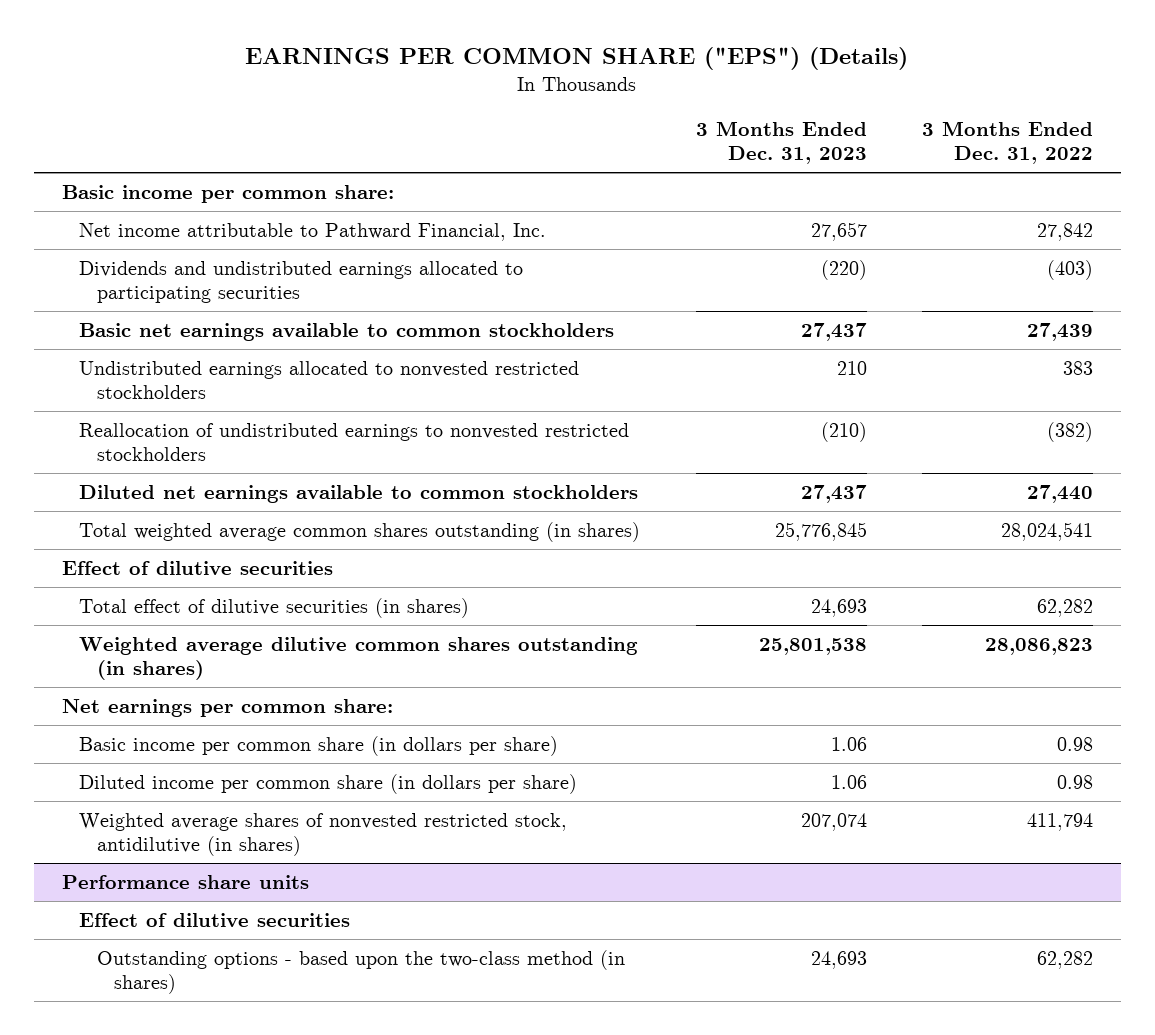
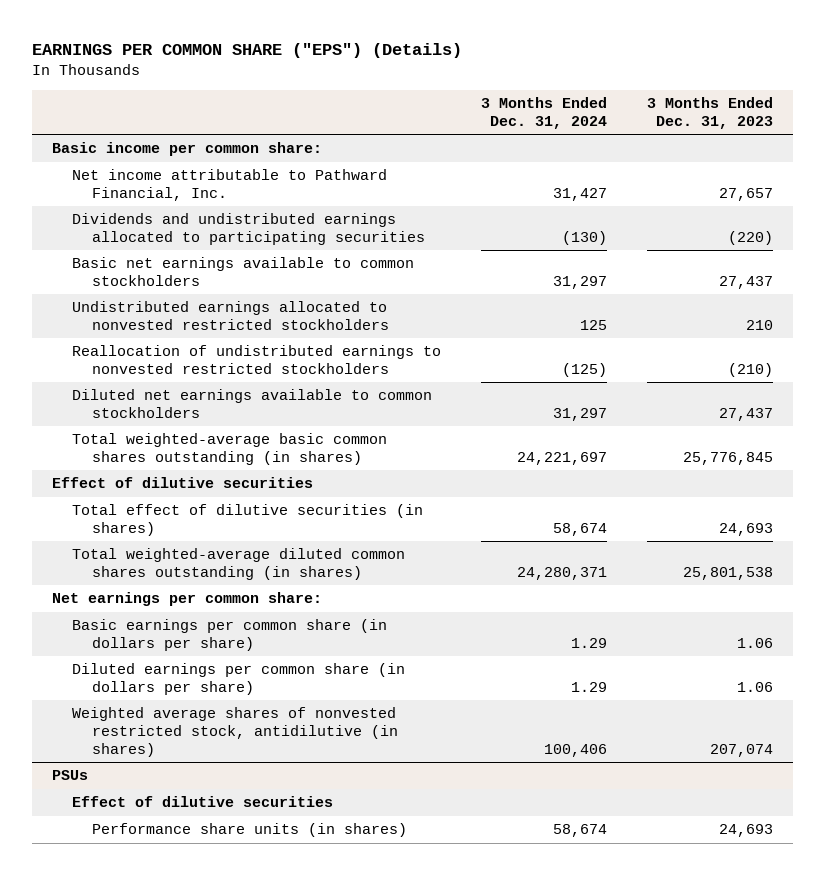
[921,120,1093,165] 3 Months Ended Dec. 31, 2022 -> none
none -> [480,97,607,129] 3 Months Ended Dec. 31, 2024
[79,521,641,542] Total weighted average common shares outstanding (in shares) -> [72,433,388,465] Total weighted-average basic common shares outstanding (in shares)
[79,636,639,681] Weighted average dilutive common shares outstanding (in shares) -> [72,548,406,580] Total weighted-average diluted common shares outstanding (in shares)
[79,735,559,756] Basic income per common share (in dollars per share) -> [72,619,388,651] Basic earnings per common share (in dollars per share)
[79,773,578,794] Diluted income per common share (in dollars per share) -> [72,663,406,695] Diluted earnings per common share (in dollars per share)
[61,874,309,889] Performance share units -> [51,770,88,781] PSUs
[96,949,625,995] Outstanding options - based upon the two-class method (in shares) -> [92,823,408,838] Performance share units (in shares)

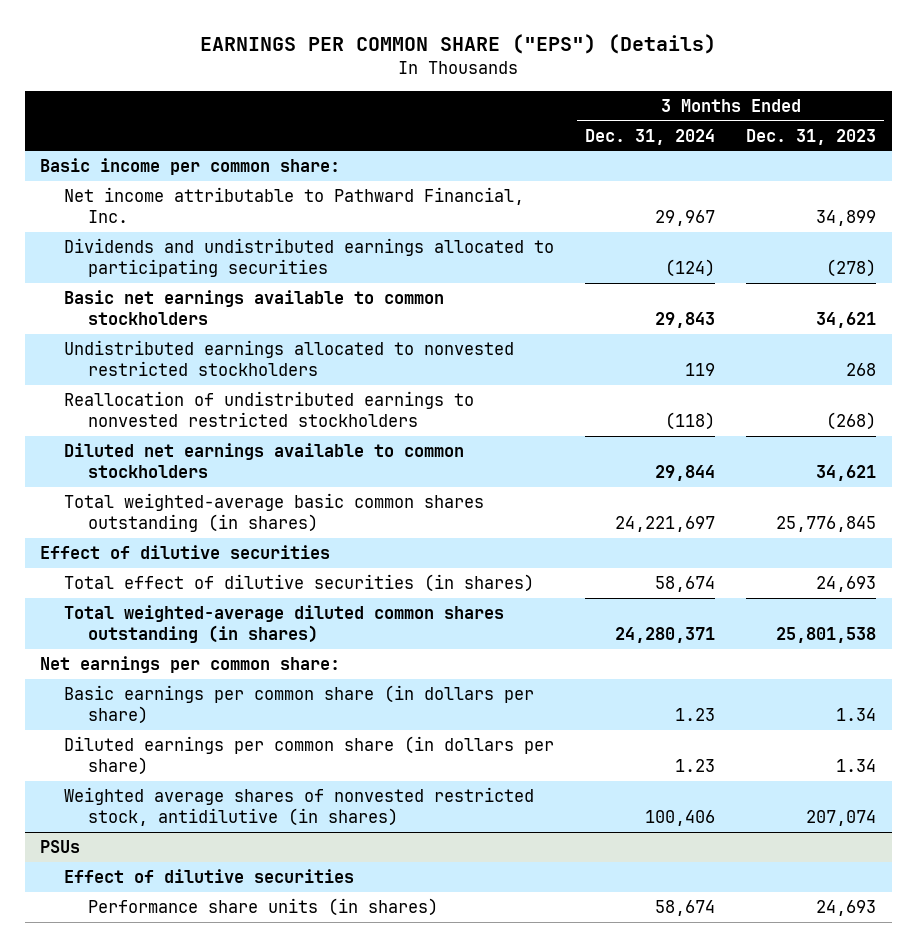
[552,187,607,201] 31,427 -> [655,209,716,226] 29,967
[718,187,773,201] 27,657 -> [816,209,877,226] 34,899
[561,230,607,245] (130) -> [665,258,716,277] (124)
[727,230,773,245] (220) -> [826,258,877,277] (278)
[552,275,607,289] 31,297 -> [655,311,716,328] 29,843
[718,275,773,289] 27,437 -> [816,311,877,328] 34,621
[579,319,607,330] 125 -> [685,362,716,376] 119
[745,319,773,330] 210 -> [846,362,877,376] 268
[561,362,607,377] (125) -> [665,411,716,430] (118)
[727,362,773,377] (210) -> [826,411,877,430] (268)
[552,407,607,421] 31,297 -> [655,464,716,481] 29,844
[718,407,773,421] 27,437 -> [816,464,877,481] 34,621
[570,637,607,648] 1.29 -> [675,707,716,721] 1.23
[736,637,773,648] 1.06 -> [836,707,877,721] 1.34
[570,681,607,692] 1.29 -> [675,758,716,772] 1.23
[736,681,773,692] 1.06 -> [836,758,877,772] 1.34

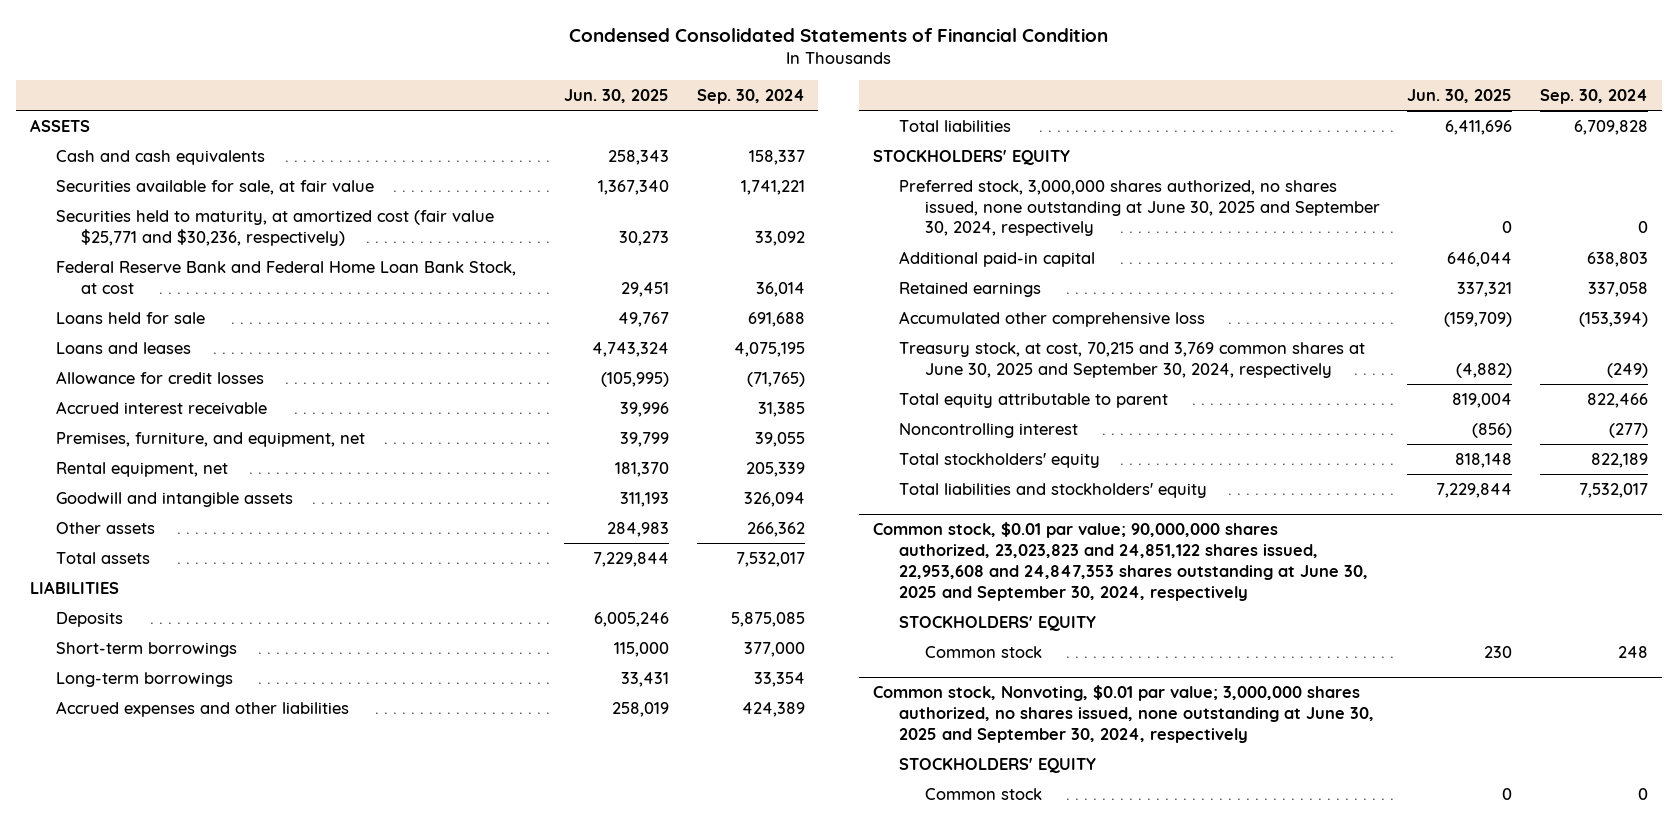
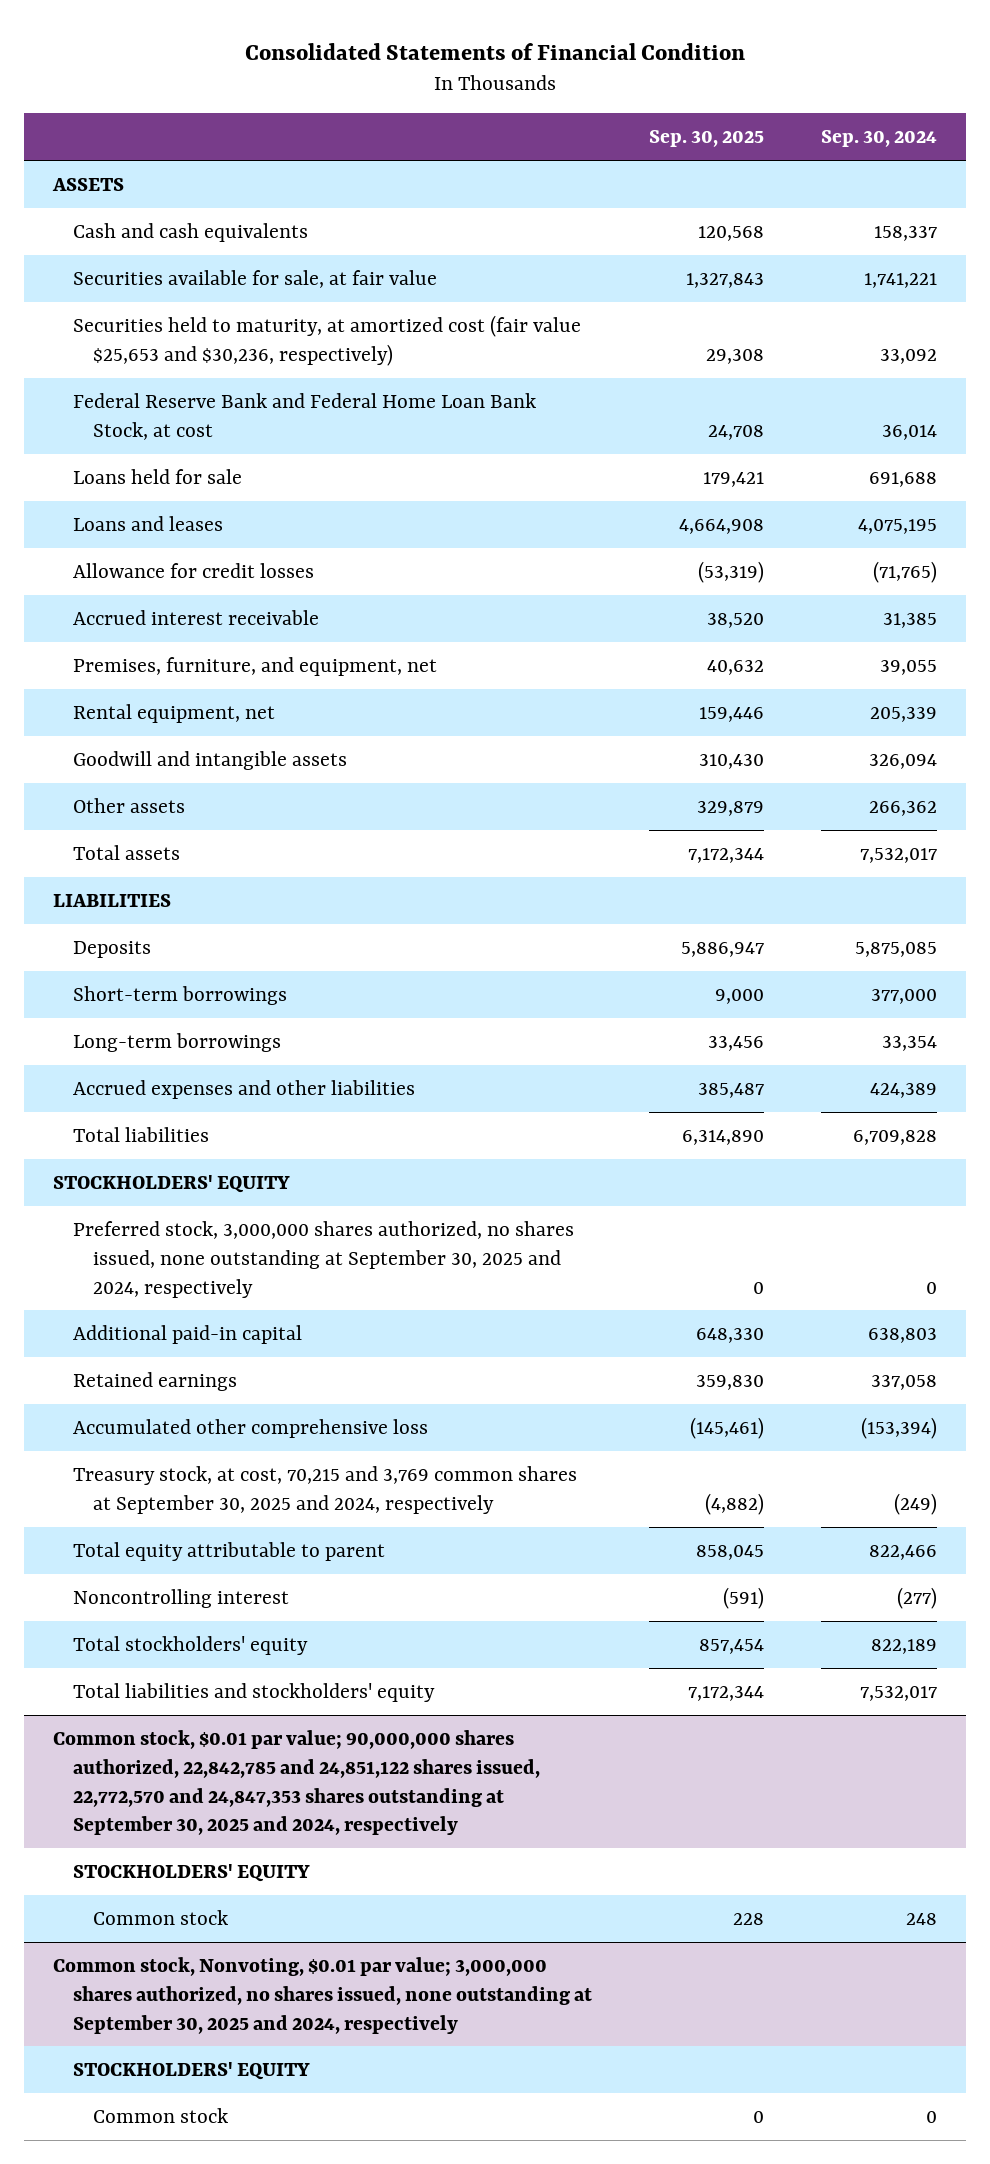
[568,27,1108,42] Condensed Consolidated Statements of Financial Condition -> [244,42,745,60] Consolidated Statements of Financial Condition
[564,88,670,103] Jun. 30, 2025 -> none
none -> [648,130,764,148] Sep. 30, 2025
[55,209,494,246] Securities held to maturity, at amortized cost (fair value $25,771 and $30,236, respectively) -> [72,314,581,366] Securities held to maturity, at amortized cost (fair value $25,653 and $30,236, respectively)
[899,179,1380,237] Preferred stock, 3,000,000 shares authorized, no shares issued, none outstanding at June 30, 2025 and September 30, 2024, respectively -> [72,1220,574,1298] Preferred stock, 3,000,000 shares authorized, no shares issued, none outstanding at September 30, 2025 and 2024, respectively
[899,341,1366,378] Treasury stock, at cost, 70,215 and 3,769 common shares at June 30, 2025 and September 30, 2024, respectively -> [72,1465,577,1514] Treasury stock, at cost, 70,215 and 3,769 common shares at September 30, 2025 and 2024, respectively
[873,522,1369,601] Common stock, $0.01 par value; 90,000,000 shares authorized, 23,023,823 and 24,851,122 shares issued, 22,953,608 and 24,847,353 shares outstanding at June 30, 2025 and September 30, 2024, respectively -> [52,1729,540,1836] Common stock, $0.01 par value; 90,000,000 shares authorized, 22,842,785 and 24,851,122 shares issued, 22,772,570 and 24,847,353 shares outstanding at September 30, 2025 and 2024, respectively
[873,685,1375,743] Common stock, Nonvoting, $0.01 par value; 3,000,000 shares authorized, no shares issued, none outstanding at June 30, 2025 and September 30, 2024, respectively -> [52,1956,592,2034] Common stock, Nonvoting, $0.01 par value; 3,000,000 shares authorized, no shares issued, none outstanding at September 30, 2025 and 2024, respectively

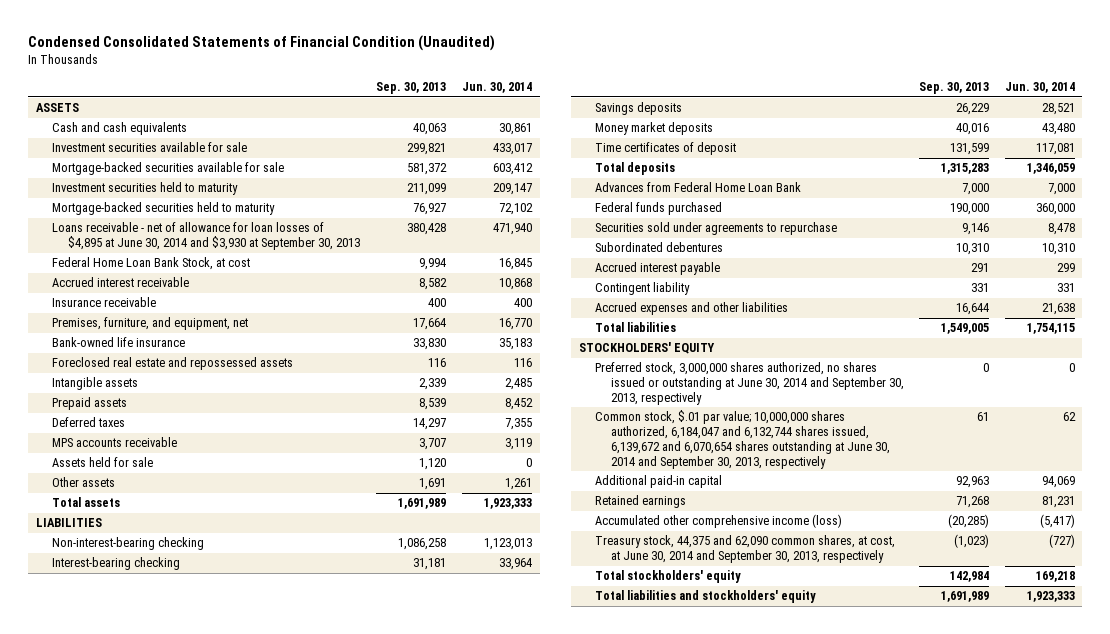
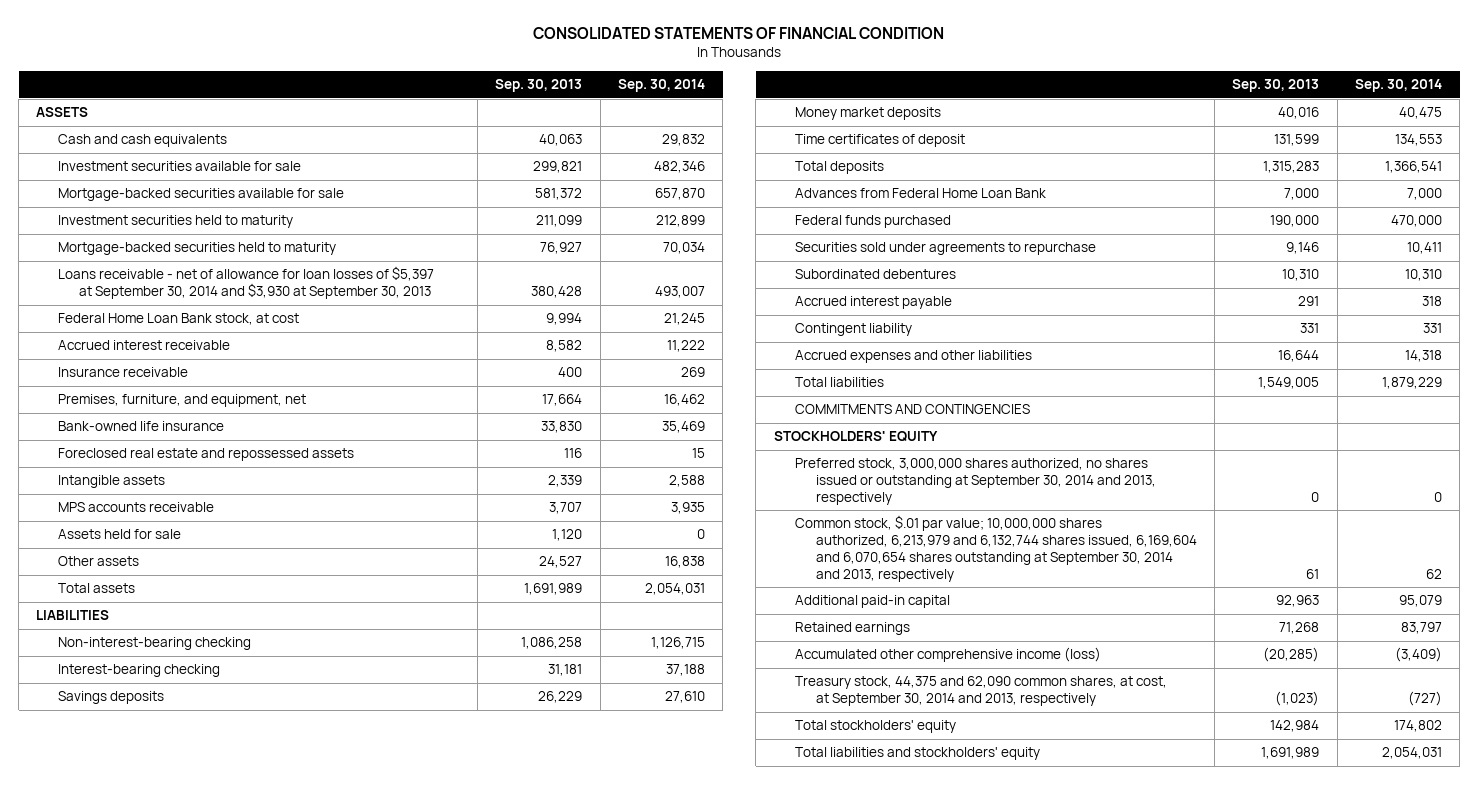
[28,35,496,52] Condensed Consolidated Statements of Financial Condition (Unaudited) -> [533,27,945,40] CONSOLIDATED STATEMENTS OF FINANCIAL CONDITION
[461,82,532,94] Jun. 30, 2014 -> none
none -> [617,78,705,92] Sep. 30, 2014
[51,222,361,251] Loans receivable - net of allowance for loan losses of $4,895 at June 30, 2014 and $3,930 at September 30, 2013 -> [57,266,434,300] Loans receivable - net of allowance for loan losses of $5,397 at September 30, 2014 and $3,930 at September 30, 2013
[51,257,250,271] Federal Home Loan Bank Stock, at cost -> [57,313,299,326] Federal Home Loan Bank stock, at cost
[51,397,127,411] Prepaid assets -> none
[51,417,125,428] Deferred taxes -> none
[419,478,447,491] 1,691 -> [539,556,583,569] 24,527
none -> [794,404,1030,415] COMMITMENTS AND CONTINGENCIES
[594,362,904,405] Preferred stock, 3,000,000 shares authorized, no shares issued or outstanding at June 30, 2014 and September 30, 2013, respectively -> [794,458,1156,505] Preferred stock, 3,000,000 shares authorized, no shares issued or outstanding at September 30, 2014 and 2013, respectively
[594,410,890,469] Common stock, $.01 par value; 10,000,000 shares authorized, 6,184,047 and 6,132,744 shares issued, 6,139,672 and 6,070,654 shares outstanding at June 30, 2014 and September 30, 2013, respectively -> [794,515,1197,582] Common stock, $.01 par value; 10,000,000 shares authorized, 6,213,979 and 6,132,744 shares issued, 6,169,604 and 6,070,654 shares outstanding at September 30, 2014 and 2013, respectively
[594,535,895,564] Treasury stock, 44,375 and 62,090 common shares, at cost, at June 30, 2014 and September 30, 2013, respectively -> [794,676,1167,707] Treasury stock, 44,375 and 62,090 common shares, at cost, at September 30, 2014 and 2013, respectively

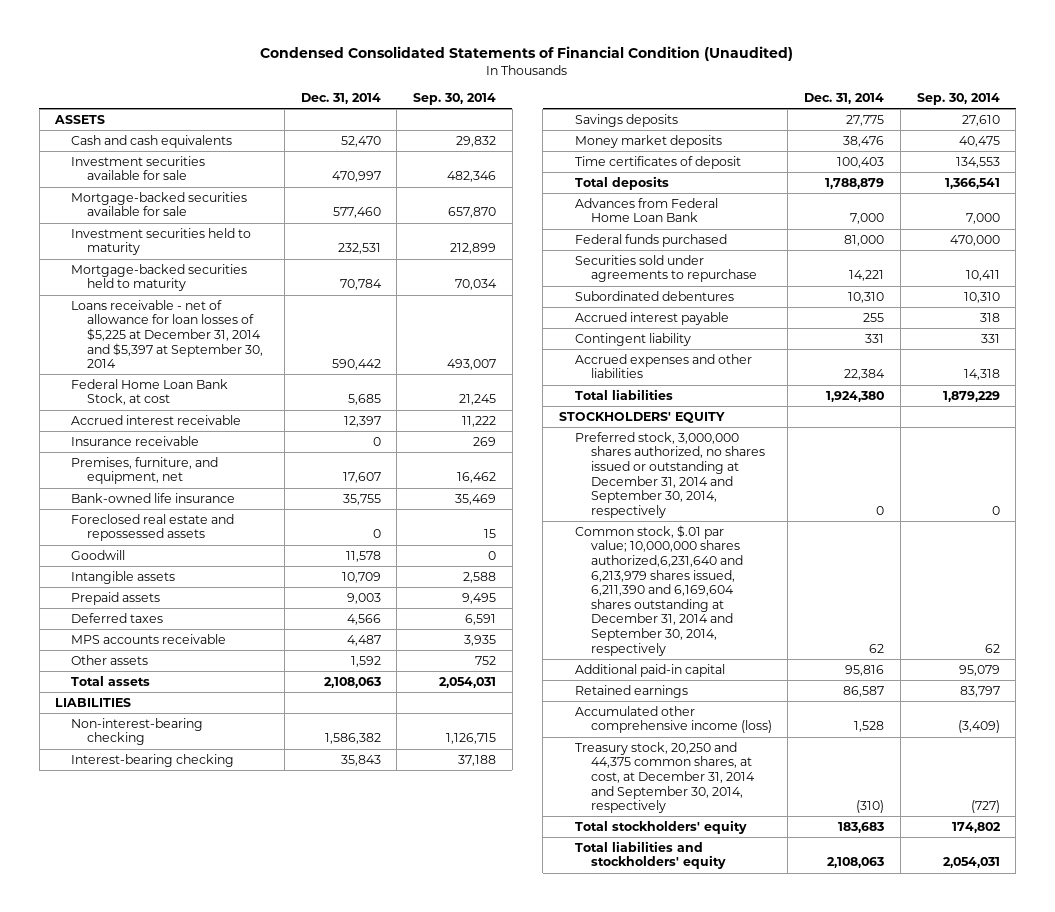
[533,27,945,40] CONSOLIDATED STATEMENTS OF FINANCIAL CONDITION -> [260,46,794,62] Condensed Consolidated Statements of Financial Condition (Unaudited)
[495,78,583,92] Sep. 30, 2013 -> none
none -> [300,92,381,104] Dec. 31, 2014
[57,266,434,300] Loans receivable - net of allowance for loan losses of $5,397 at September 30, 2014 and $3,930 at September 30, 2013 -> [71,299,264,369] Loans receivable - net of allowance for loan losses of $5,225 at December 31, 2014 and $5,397 at September 30, 2014
[57,313,299,326] Federal Home Loan Bank stock, at cost -> [71,378,229,406] Federal Home Loan Bank Stock, at cost
none -> [71,549,126,560] Goodwill
none -> [71,591,161,605] Prepaid assets
none -> [71,612,164,623] Deferred taxes
[57,529,181,540] Assets held for sale -> none
[664,556,705,569] 16,838 -> [474,655,496,665] 752
[794,404,1030,415] COMMITMENTS AND CONTINGENCIES -> none
[794,458,1156,505] Preferred stock, 3,000,000 shares authorized, no shares issued or outstanding at September 30, 2014 and 2013, respectively -> [574,431,765,518] Preferred stock, 3,000,000 shares authorized, no shares issued or outstanding at December 31, 2014 and September 30, 2014, respectively
[794,515,1197,582] Common stock, $.01 par value; 10,000,000 shares authorized, 6,213,979 and 6,132,744 shares issued, 6,169,604 and 6,070,654 shares outstanding at September 30, 2014 and 2013, respectively -> [574,524,743,656] Common stock, $.01 par value; 10,000,000 shares authorized,6,231,640 and 6,213,979 shares issued, 6,211,390 and 6,169,604 shares outstanding at December 31, 2014 and September 30, 2014, respectively
[794,676,1167,707] Treasury stock, 44,375 and 62,090 common shares, at cost, at September 30, 2014 and 2013, respectively -> [574,741,755,814] Treasury stock, 20,250 and 44,375 common shares, at cost, at December 31, 2014 and September 30, 2014, respectively

